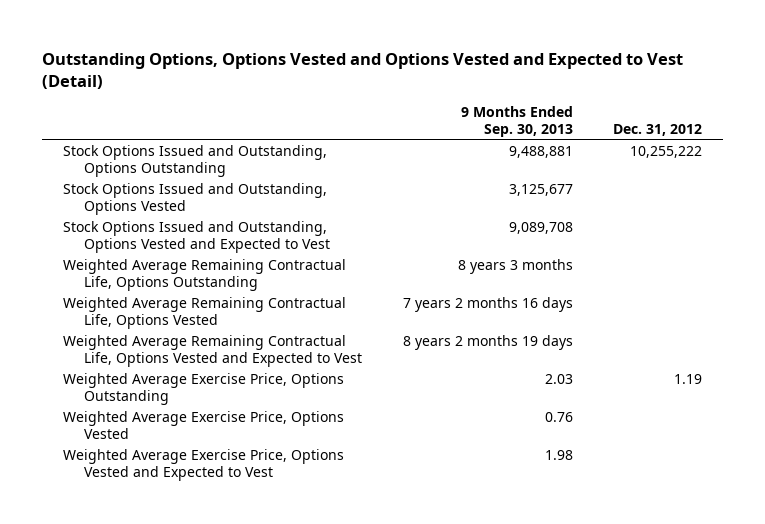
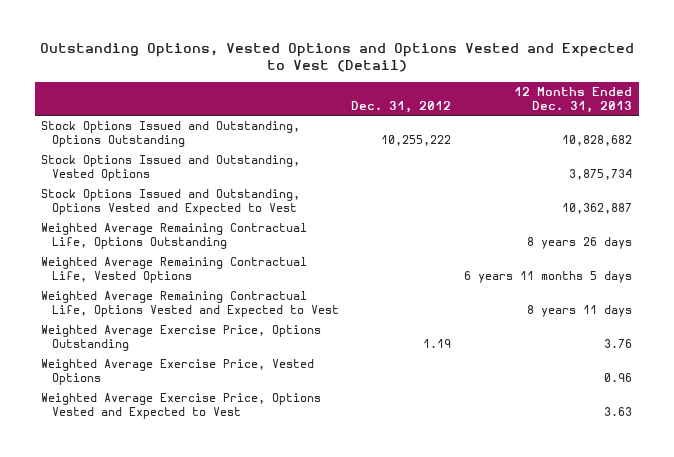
[42,52,684,89] Outstanding Options, Options Vested and Options Vested and Expected to Vest (Detail) -> [39,42,634,73] Outstanding Options, Vested Options and Options Vested and Expected to Vest (Detail)
[460,105,573,137] 9 Months Ended Sep. 30, 2013 -> none
none -> [514,87,633,113] 12 Months Ended Dec. 31, 2013
[62,183,327,215] Stock Options Issued and Outstanding, Options Vested -> [41,155,301,181] Stock Options Issued and Outstanding, Vested Options
[62,297,346,329] Weighted Average Remaining Contractual Life, Options Vested -> [41,257,308,283] Weighted Average Remaining Contractual Life, Vested Options
[62,411,344,439] Weighted Average Exercise Price, Options Vested -> [41,359,315,385] Weighted Average Exercise Price, Vested Options

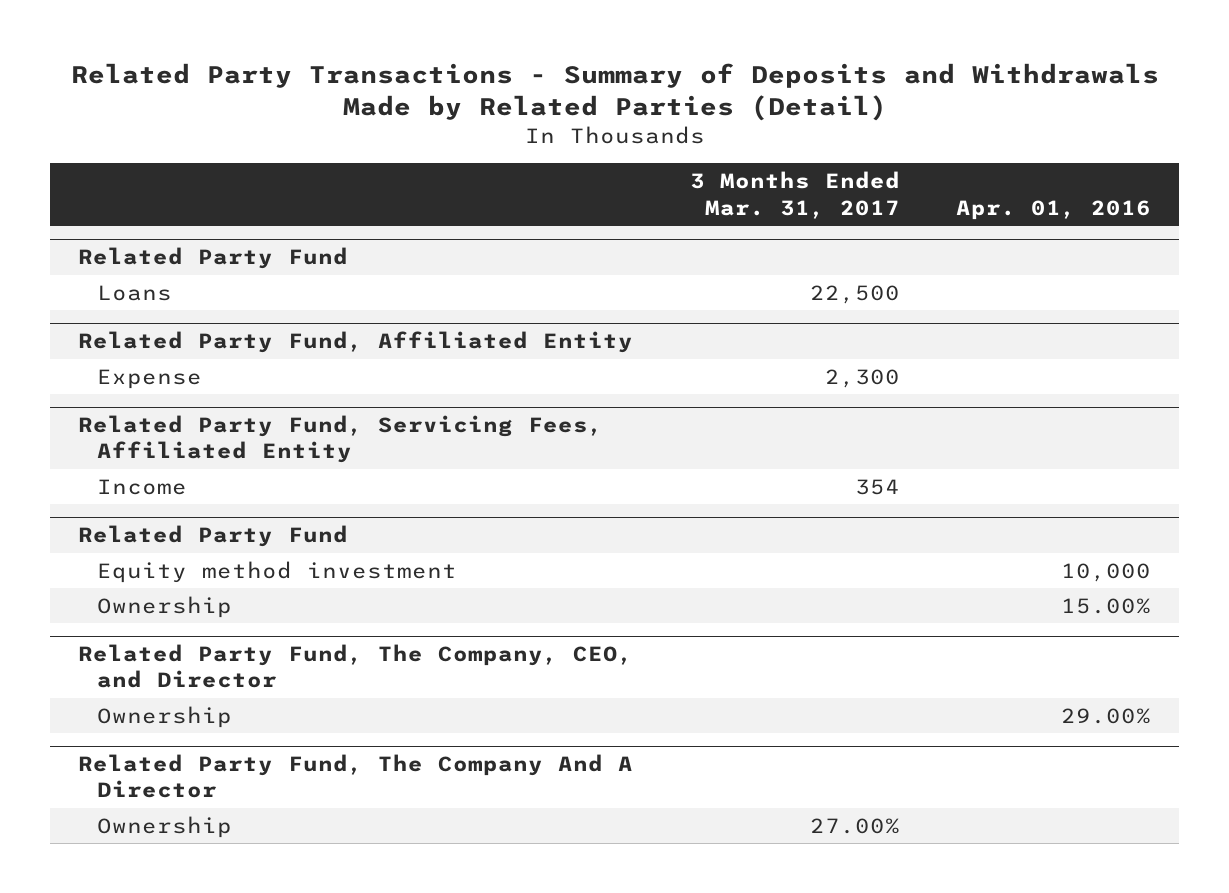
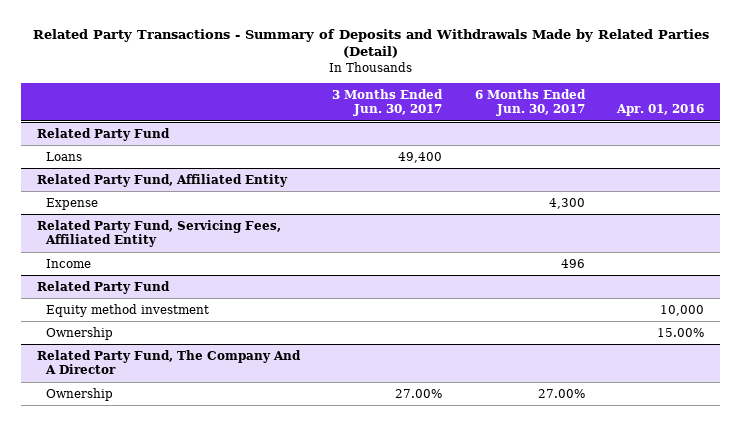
[689,171,900,219] 3 Months Ended Mar. 31, 2017 -> none
none -> [332,88,444,117] 3 Months Ended Jun. 30, 2017
none -> [474,88,586,117] 6 Months Ended Jun. 30, 2017
[78,644,634,689] Related Party Fund, The Company, CEO, and Director -> none
[96,705,232,728] Ownership -> none

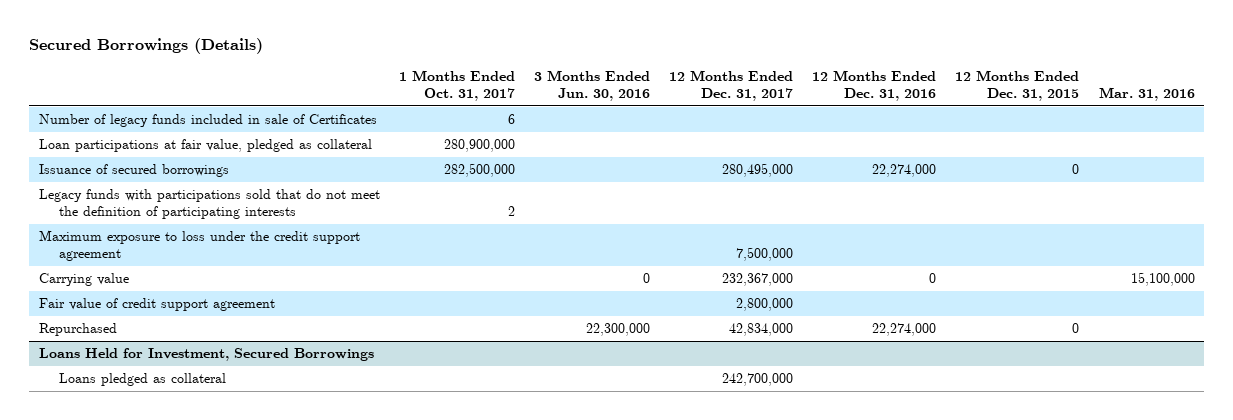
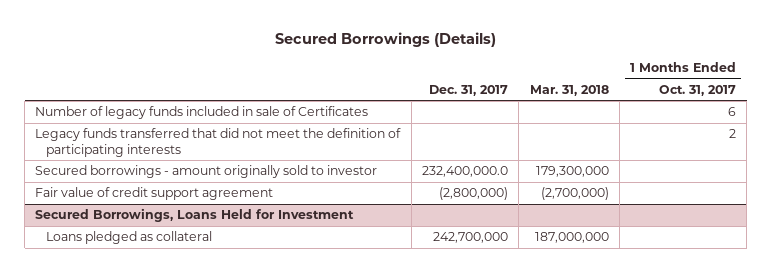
[534,69,651,101] 3 Months Ended Jun. 30, 2016 -> none
[669,69,794,101] 12 Months Ended Dec. 31, 2017 -> none
[812,69,937,101] 12 Months Ended Dec. 31, 2016 -> none
[955,69,1080,101] 12 Months Ended Dec. 31, 2015 -> none
[1098,86,1195,101] Mar. 31, 2016 -> none
none -> [428,84,508,96] Dec. 31, 2017
none -> [529,84,609,96] Mar. 31, 2018
[38,138,372,152] Loan participations at fair value, pledged as collateral -> none
[38,163,229,177] Issuance of secured borrowings -> none
[38,229,360,261] Maximum exposure to loss under the credit support agreement -> none
[38,188,380,219] Legacy funds with participations sold that do not meet the definition of participating interests -> [35,128,402,157] Legacy funds transferred that did not meet the definition of participating interests
[38,272,129,286] Carrying value -> [35,165,378,179] Secured borrowings - amount originally sold to investor
[38,322,117,336] Repurchased -> none
[38,347,374,361] Loans Held for Investment, Secured Borrowings -> [35,208,355,223] Secured Borrowings, Loans Held for Investment

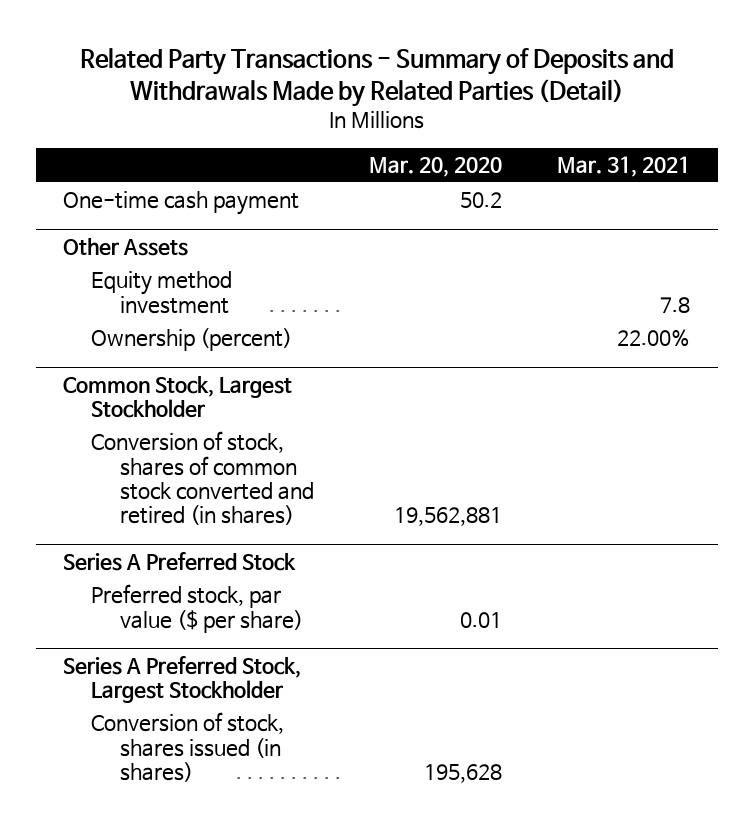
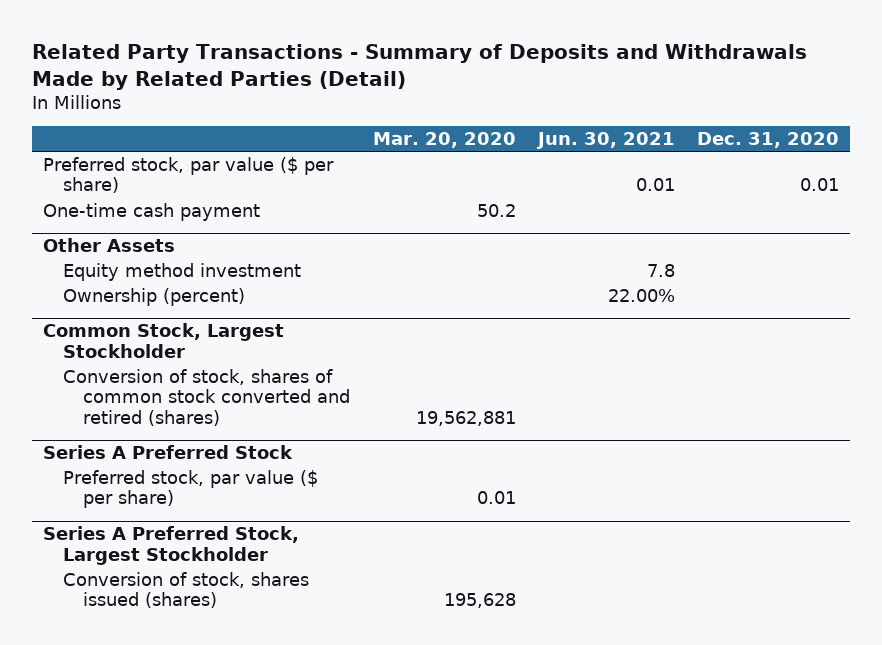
[556,155,690,177] Mar. 31, 2021 -> none
none -> [535,132,675,150] Jun. 30, 2021
none -> [697,132,840,149] Dec. 31, 2020
none -> [42,156,334,194] Preferred stock, par value ($ per share)
[91,431,314,526] Conversion of stock, shares of common stock converted and retired (in shares) -> [63,368,351,426] Conversion of stock, shares of common stock converted and retired (shares)
[91,712,285,783] Conversion of stock, shares issued (in shares) -> [63,571,310,609] Conversion of stock, shares issued (shares)

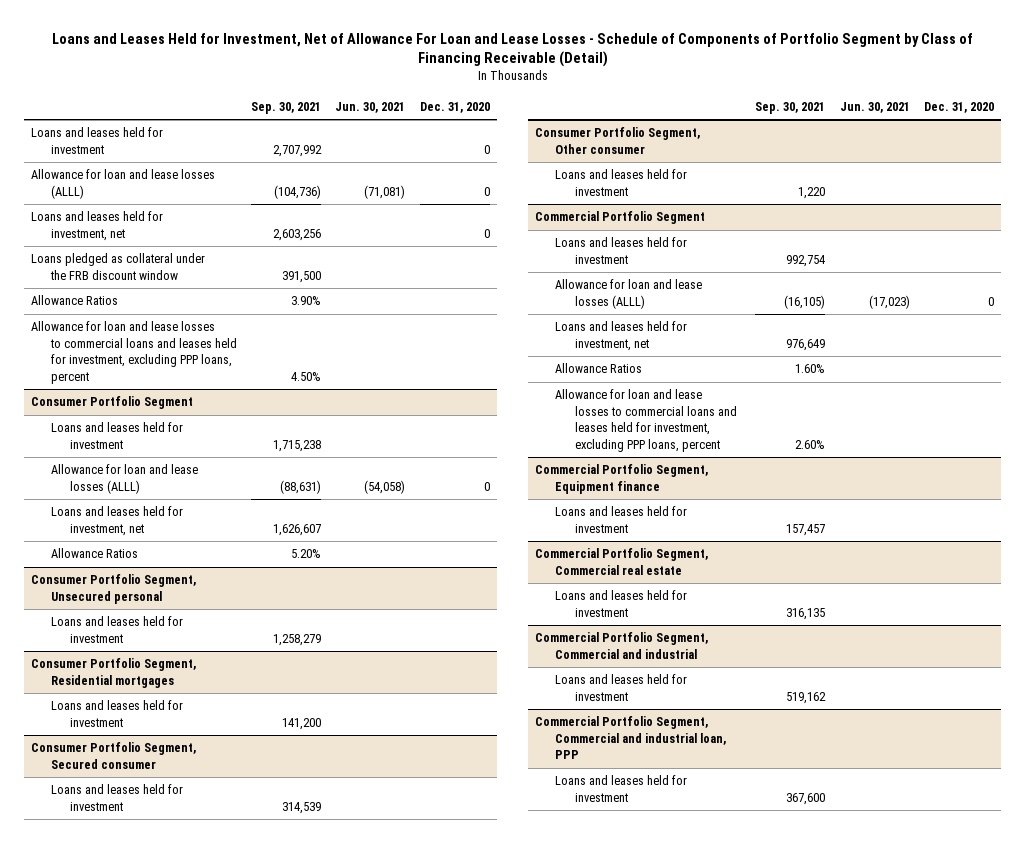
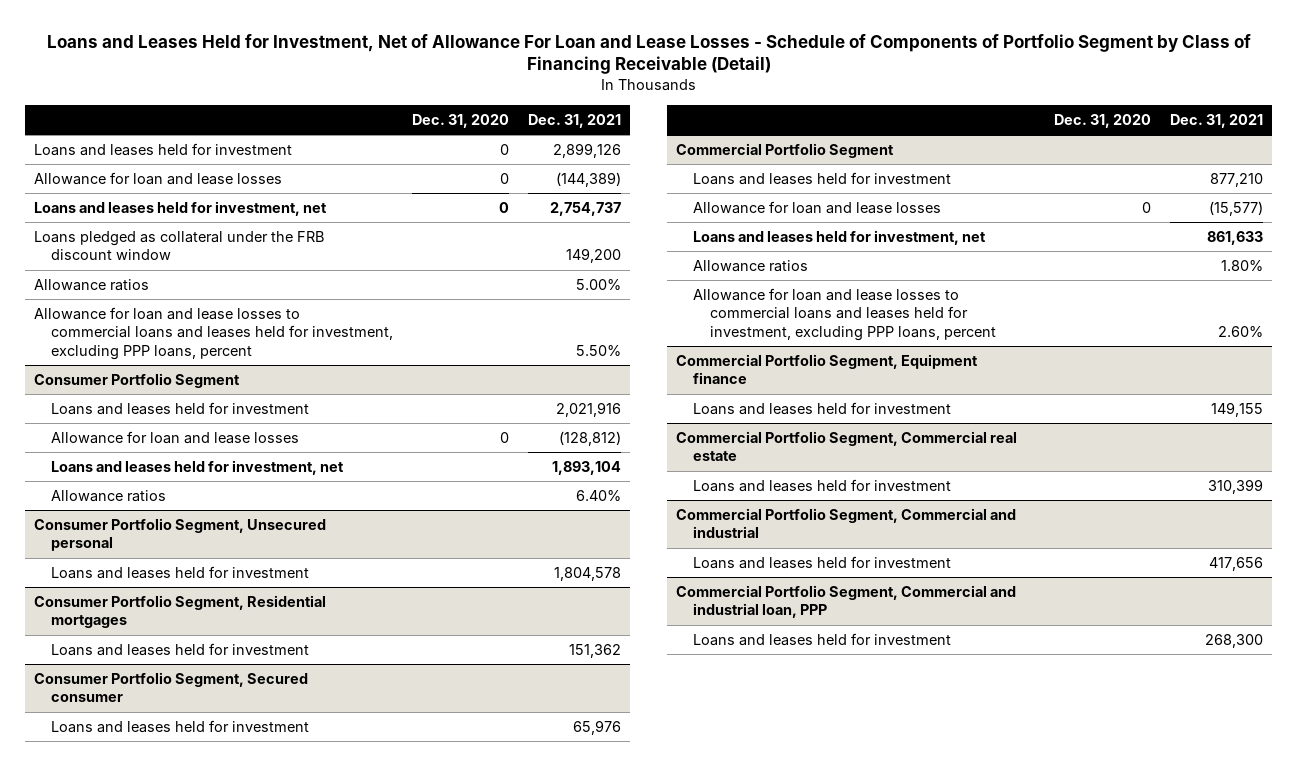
[250,101,321,114] Sep. 30, 2021 -> none
[335,101,406,113] Jun. 30, 2021 -> none
none -> [527,113,621,128] Dec. 31, 2021
[31,169,216,199] Allowance for loan and lease losses (ALLL) -> [34,172,283,186] Allowance for loan and lease losses
[31,295,119,306] Allowance Ratios -> [34,279,150,292] Allowance ratios
[50,464,198,494] Allowance for loan and lease losses (ALLL) -> [51,431,300,445] Allowance for loan and lease losses
[50,548,138,559] Allowance Ratios -> [51,490,167,503] Allowance ratios
[535,127,701,154] Consumer Portfolio Segment, Other consumer -> none
[555,169,688,196] Loans and leases held for investment -> none
[555,279,703,309] Allowance for loan and lease losses (ALLL) -> [693,201,942,215] Allowance for loan and lease losses
[555,363,643,374] Allowance Ratios -> [693,260,809,273] Allowance ratios

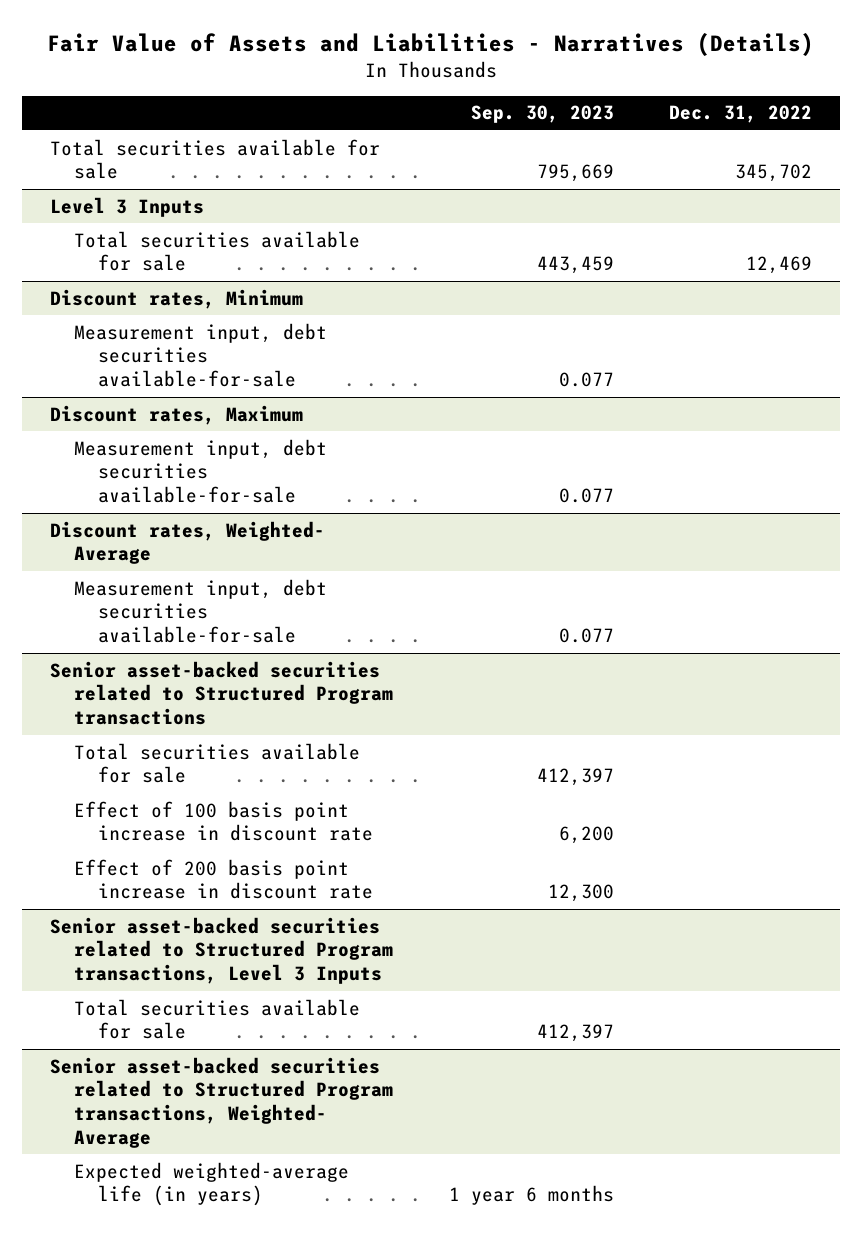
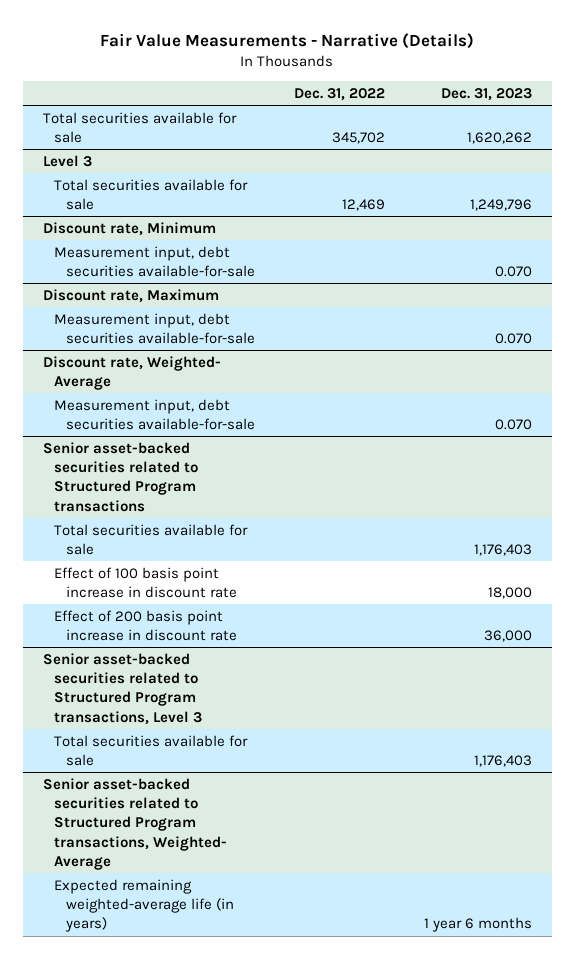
[46,33,814,57] Fair Value of Assets and Liabilities - Narratives (Details) -> [100,33,475,50] Fair Value Measurements - Narrative (Details)
[470,105,614,124] Sep. 30, 2023 -> none
none -> [441,87,533,101] Dec. 31, 2023
[49,196,204,217] Level 3 Inputs -> [42,154,92,167] Level 3
[49,288,303,309] Discount rates, Minimum -> [42,221,216,236] Discount rate, Minimum
[49,404,303,425] Discount rates, Maximum -> [42,288,219,303] Discount rate, Maximum
[49,520,325,565] Discount rates, Weighted- Average -> [42,355,221,391] Discount rate, Weighted- Average
[49,916,393,985] Senior asset-backed securities related to Structured Program transactions, Level 3 Inputs -> [42,652,203,725] Senior asset-backed securities related to Structured Program transactions, Level 3
[73,1161,349,1207] Expected weighted-average life (in years) -> [54,878,235,933] Expected remaining weighted-average life (in years)

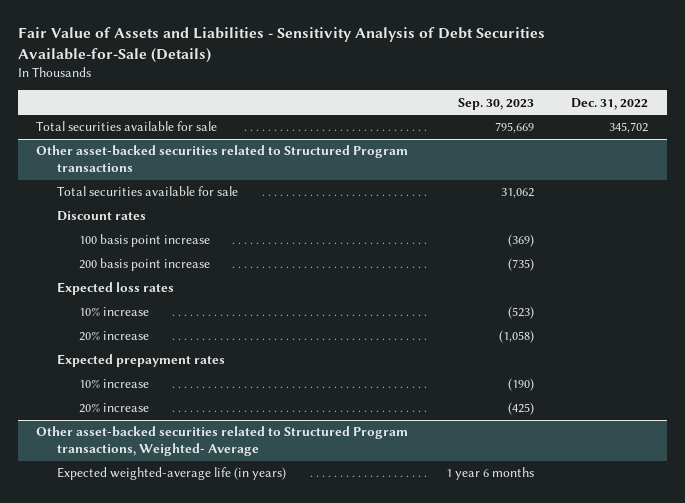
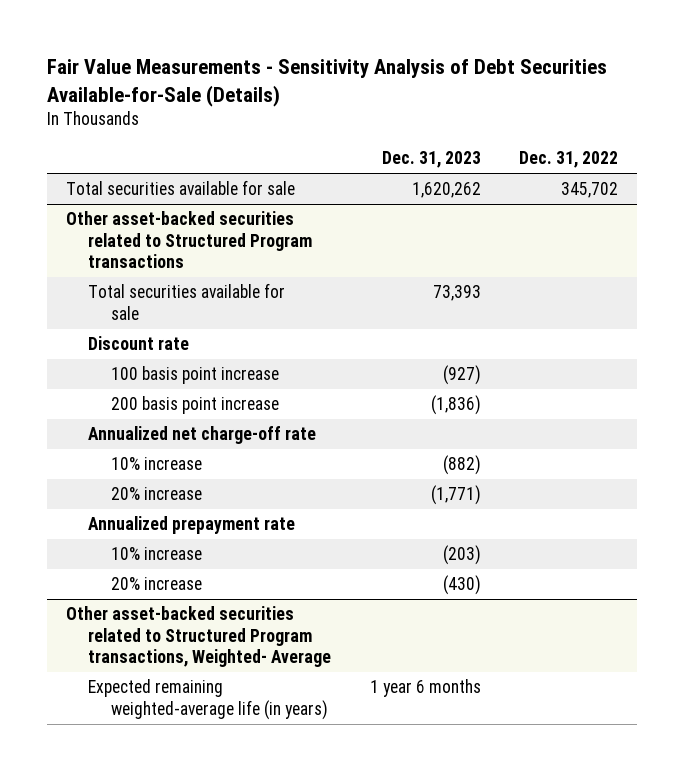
[17,27,545,63] Fair Value of Assets and Liabilities - Sensitivity Analysis of Debt Securities Available-for-Sale (Details) -> [46,59,607,107] Fair Value Measurements - Sensitivity Analysis of Debt Securities Available-for-Sale (Details)
[457,97,534,110] Sep. 30, 2023 -> none
none -> [381,151,481,169] Dec. 31, 2023
[57,211,147,222] Discount rates -> [88,336,190,351] Discount rate
[57,282,175,296] Expected loss rates -> none
none -> [88,426,317,445] Annualized net charge-off rate
[57,354,226,368] Expected prepayment rates -> none
none -> [88,516,296,535] Annualized prepayment rate
[57,467,287,481] Expected weighted-average life (in years) -> [88,679,328,720] Expected remaining weighted-average life (in years)

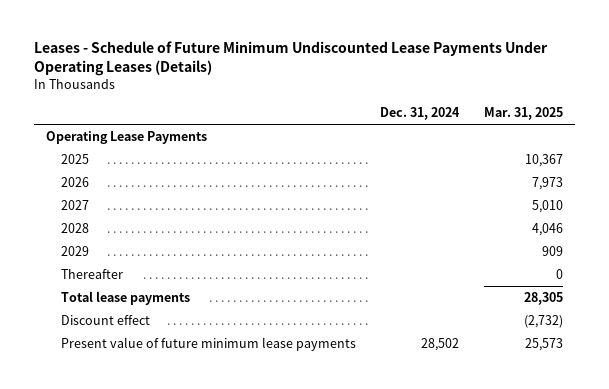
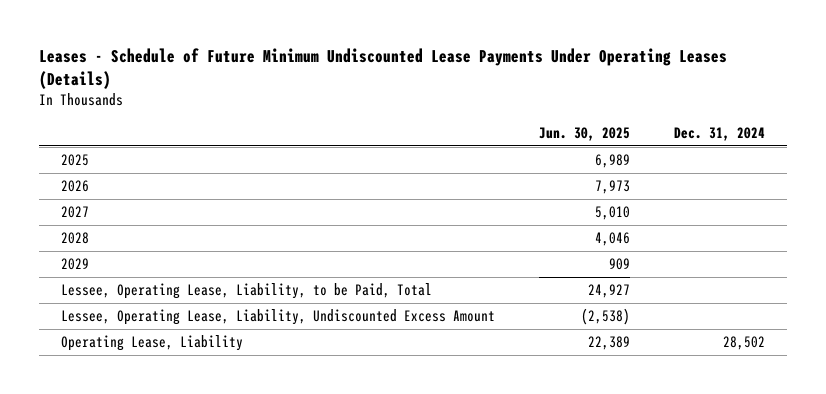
[483,107,563,121] Mar. 31, 2025 -> none
none -> [539,127,631,142] Jun. 30, 2025
[46,130,208,144] Operating Lease Payments -> none
[60,268,123,279] Thereafter -> none
[60,290,190,305] Total lease payments -> [61,283,433,300] Lessee, Operating Lease, Liability, to be Paid, Total
[60,314,150,325] Discount effect -> [61,309,496,326] Lessee, Operating Lease, Liability, Undiscounted Excess Amount
[60,336,356,351] Present value of future minimum lease payments -> [61,335,244,352] Operating Lease, Liability

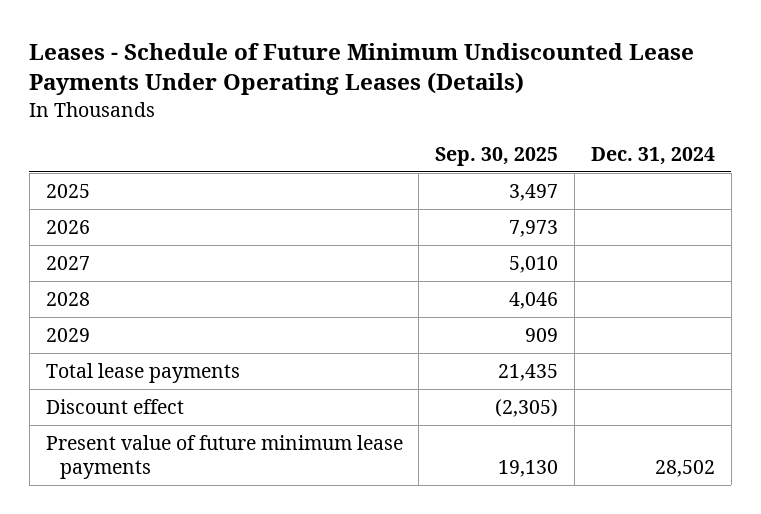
[539,127,631,142] Jun. 30, 2025 -> none
none -> [435,147,559,167] Sep. 30, 2025
[61,283,433,300] Lessee, Operating Lease, Liability, to be Paid, Total -> [45,362,240,383] Total lease payments
[61,309,496,326] Lessee, Operating Lease, Liability, Undiscounted Excess Amount -> [45,398,184,414] Discount effect
[61,335,244,352] Operating Lease, Liability -> [45,434,403,479] Present value of future minimum lease payments

